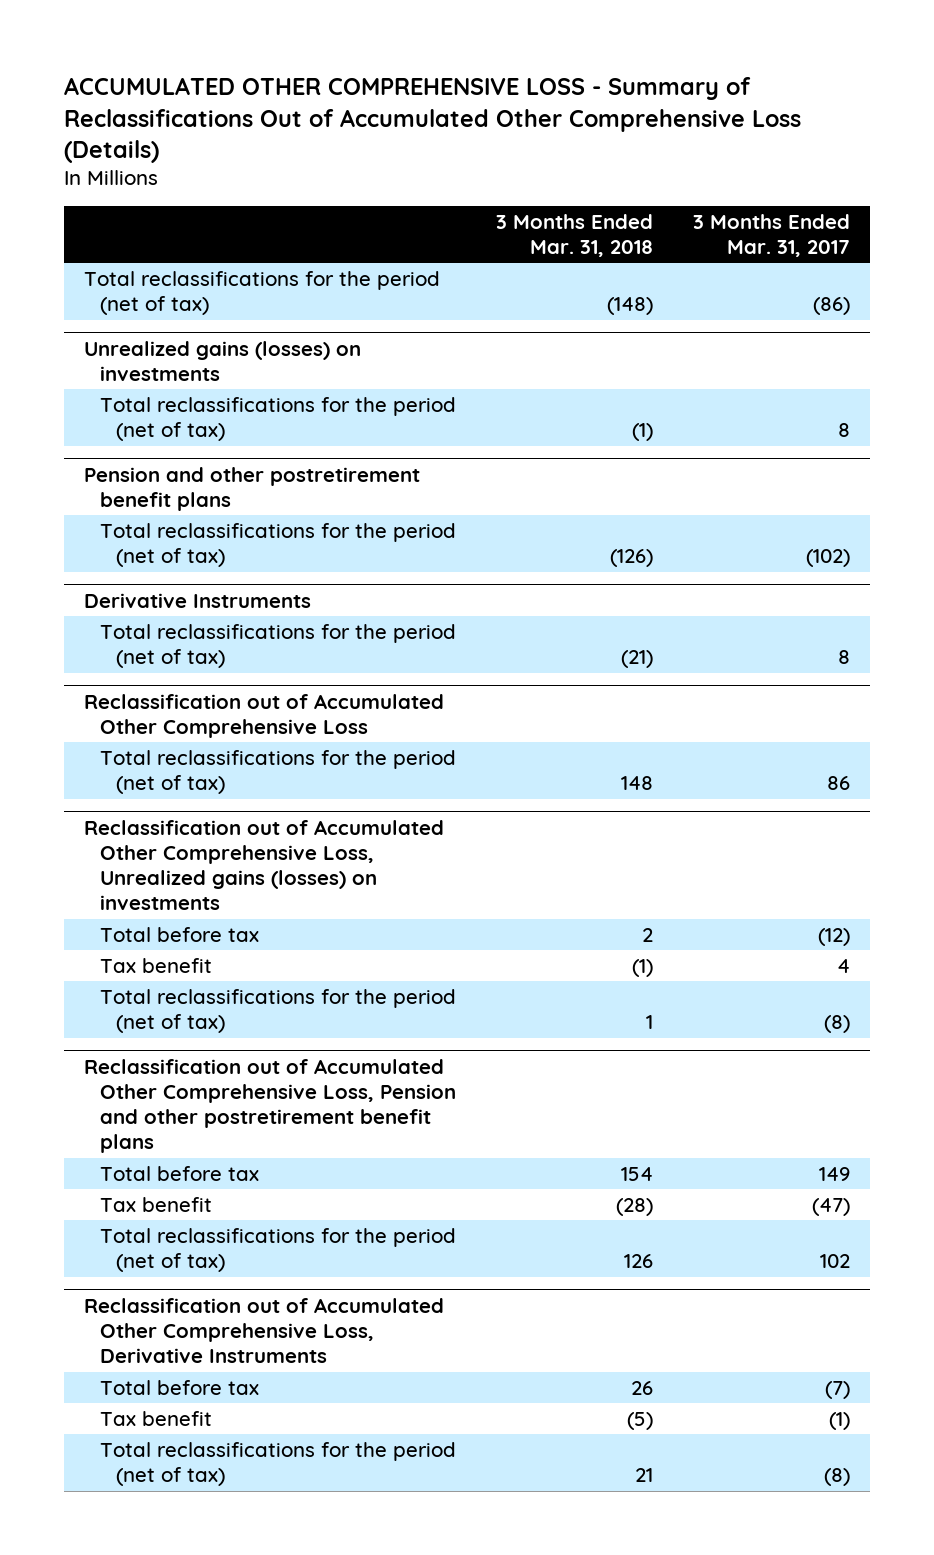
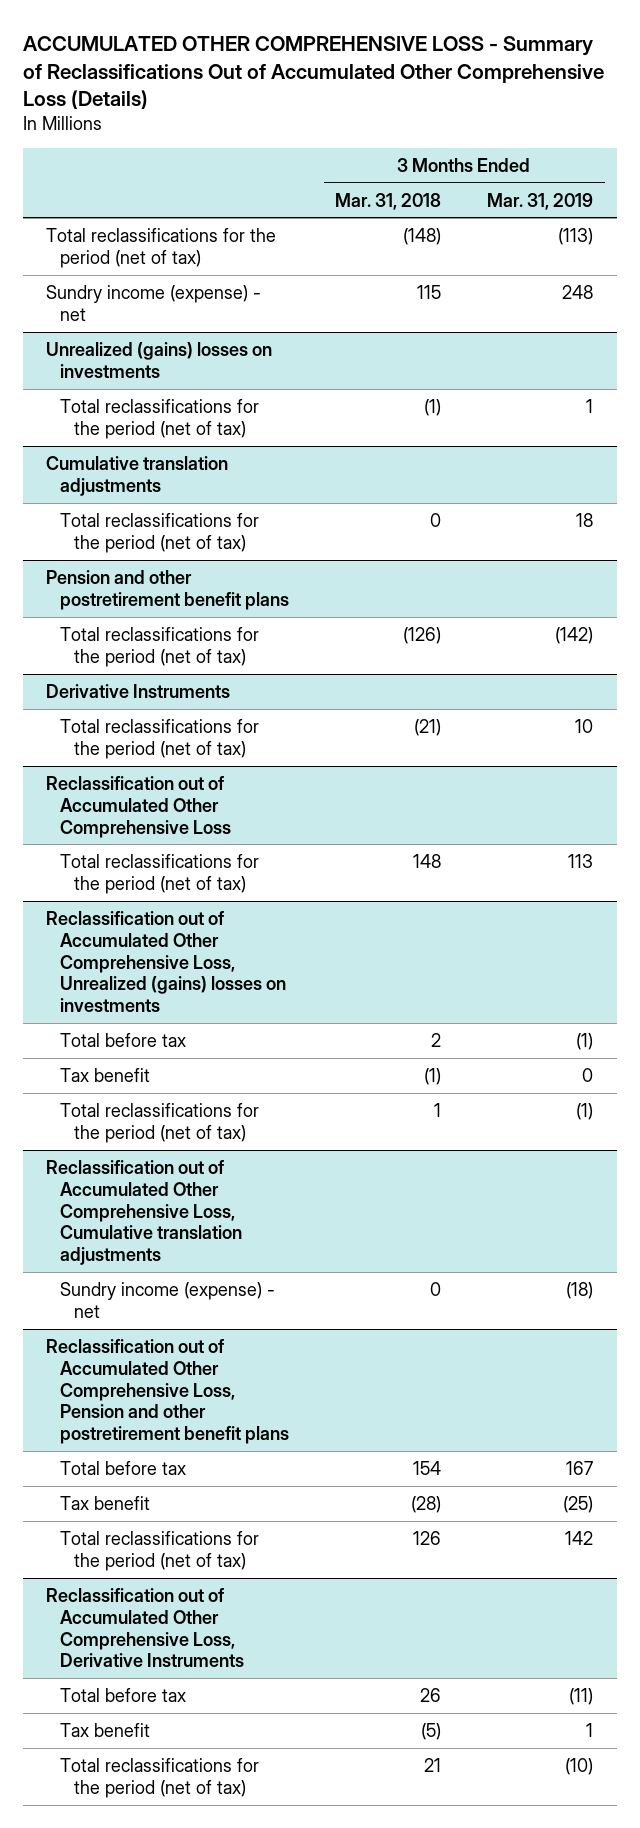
[693,213,851,257] 3 Months Ended Mar. 31, 2017 -> none
none -> [487,192,594,210] Mar. 31, 2019
none -> [46,284,262,321] Sundry income (expense) - net
[83,340,361,381] Unrealized gains (losses) on investments -> [46,341,273,378] Unrealized (gains) losses on investments
none -> [46,455,229,496] Cumulative translation adjustments
none -> [60,512,260,553] Total reclassifications for the period (net of tax)
[83,819,444,911] Reclassification out of Accumulated Other Comprehensive Loss, Unrealized gains (losses) on investments -> [46,910,287,1013] Reclassification out of Accumulated Other Comprehensive Loss, Unrealized (gains) losses on investments
none -> [46,1159,243,1266] Reclassification out of Accumulated Other Comprehensive Loss, Cumulative translation adjustments
none -> [60,1281,276,1318] Sundry income (expense) - net

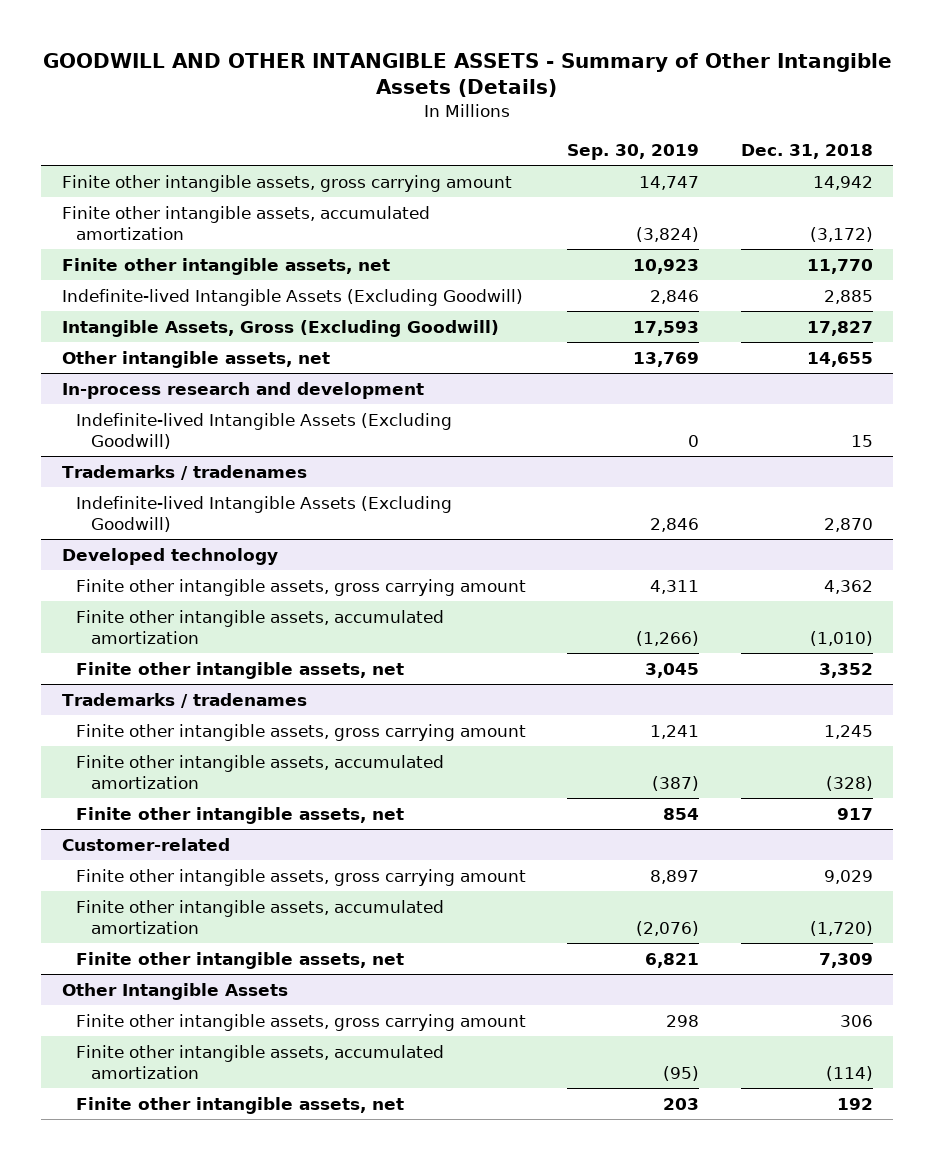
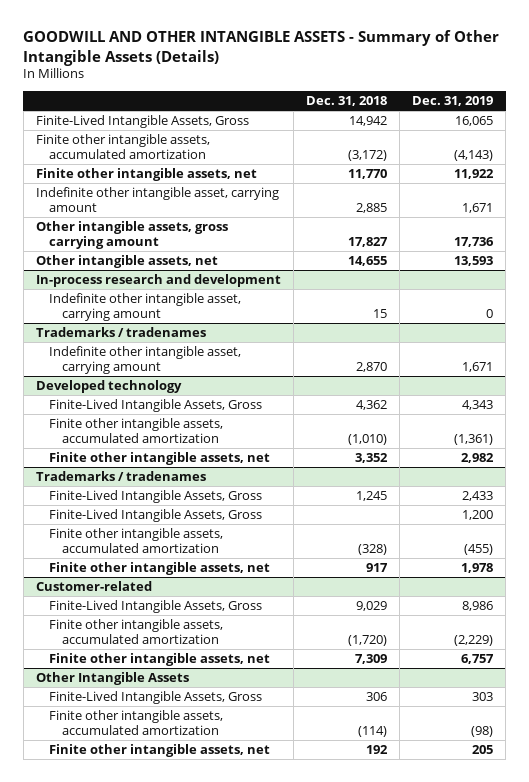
[567,144,700,161] Sep. 30, 2019 -> none
none -> [411,95,493,106] Dec. 31, 2019
[61,174,512,192] Finite other intangible assets, gross carrying amount -> [35,115,249,129] Finite-Lived Intangible Assets, Gross
[61,288,523,306] Indefinite-lived Intangible Assets (Excluding Goodwill) -> [35,187,279,213] Indefinite other intangible asset, carrying amount
[61,319,499,337] Intangible Assets, Gross (Excluding Goodwill) -> [35,221,228,250] Other intangible assets, gross carrying amount
[76,412,453,450] Indefinite-lived Intangible Assets (Excluding Goodwill) -> [48,293,241,322] Indefinite other intangible asset, carrying amount
[76,495,453,533] Indefinite-lived Intangible Assets (Excluding Goodwill) -> [48,346,241,375] Indefinite other intangible asset, carrying amount
[76,578,527,596] Finite other intangible assets, gross carrying amount -> [48,399,262,413] Finite-Lived Intangible Assets, Gross
[76,723,527,741] Finite other intangible assets, gross carrying amount -> [48,490,262,504] Finite-Lived Intangible Assets, Gross
none -> [48,509,262,523] Finite-Lived Intangible Assets, Gross
[76,868,527,886] Finite other intangible assets, gross carrying amount -> [48,600,262,614] Finite-Lived Intangible Assets, Gross
[76,1013,527,1031] Finite other intangible assets, gross carrying amount -> [48,691,262,705] Finite-Lived Intangible Assets, Gross

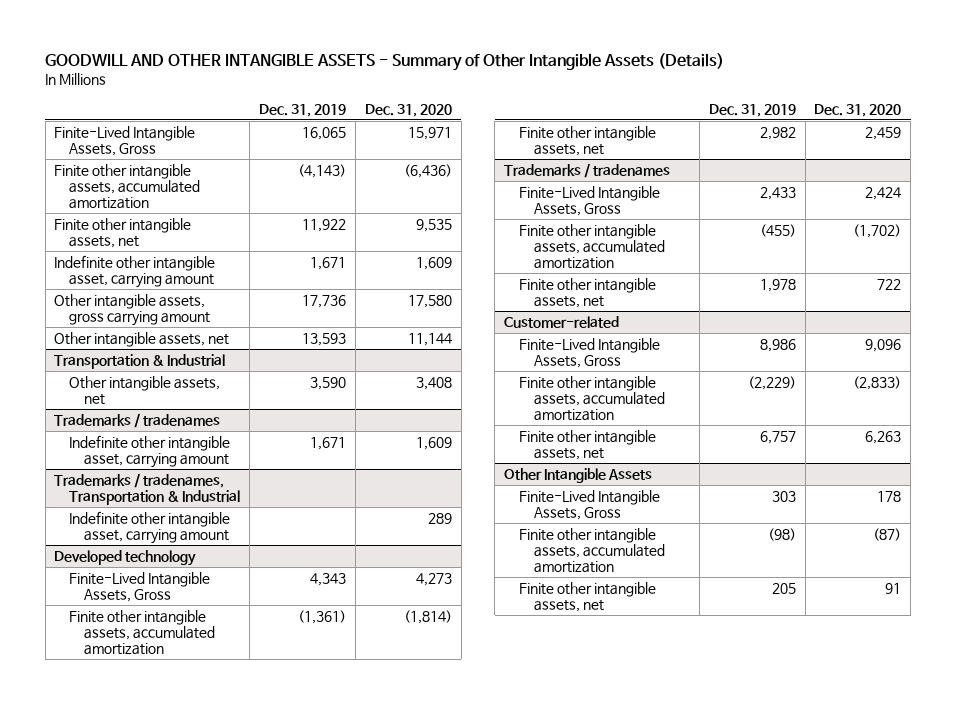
[305,95,387,106] Dec. 31, 2018 -> none
none -> [364,103,452,117] Dec. 31, 2020
[35,274,281,288] In-process research and development -> none
[48,293,241,322] Indefinite other intangible asset, carrying amount -> none
none -> [54,353,226,369] Transportation & Industrial
none -> [69,375,221,405] Other intangible assets, net
none -> [54,472,241,505] Trademarks / tradenames, Transportation & Industrial
none -> [69,510,231,544] Indefinite other intangible asset, carrying amount
[48,509,262,523] Finite-Lived Intangible Assets, Gross -> none

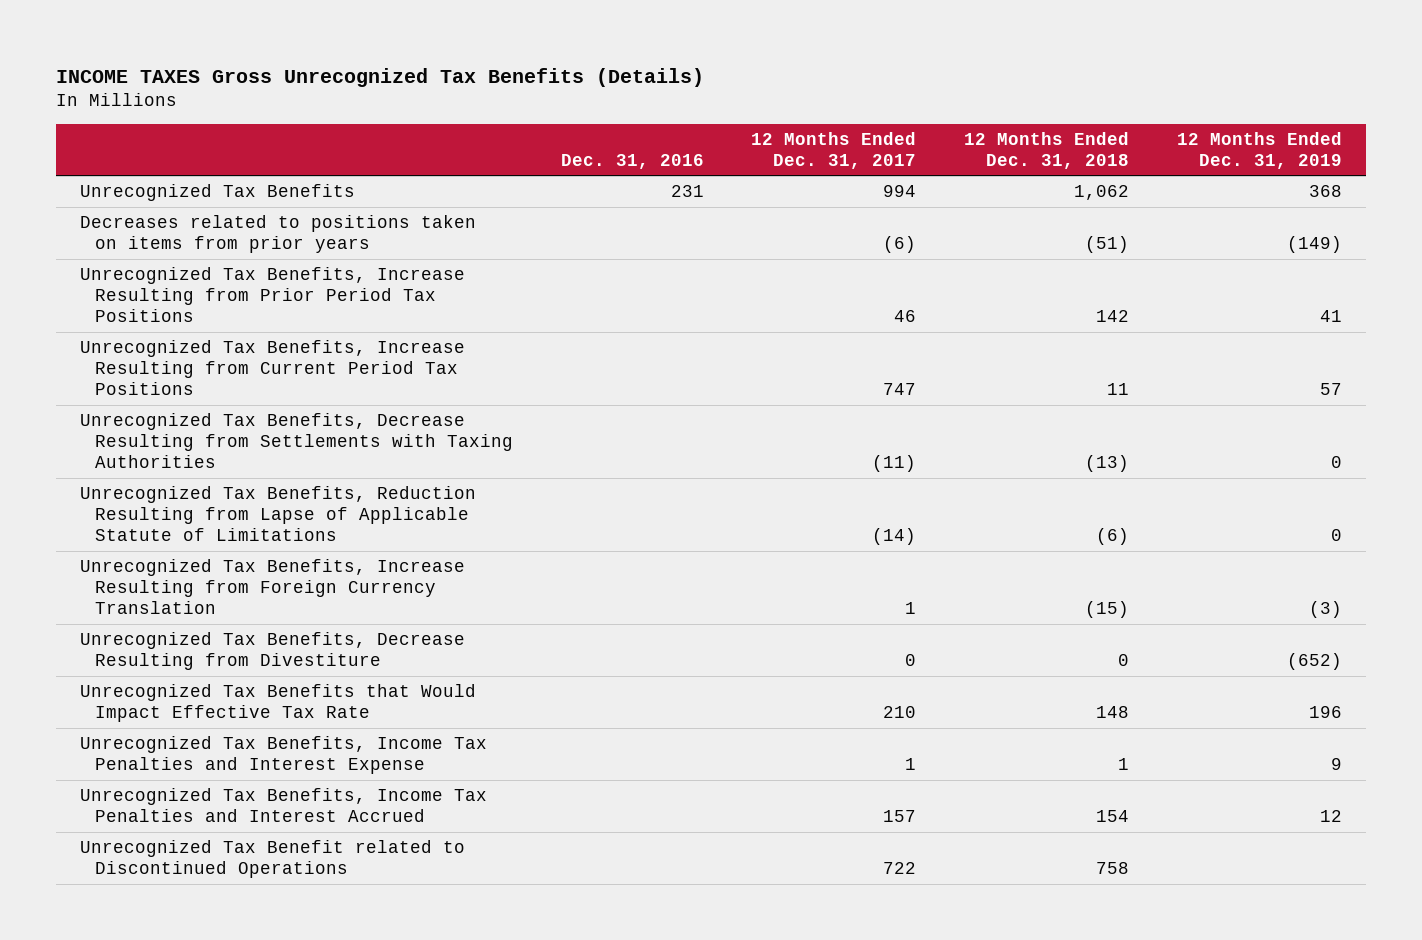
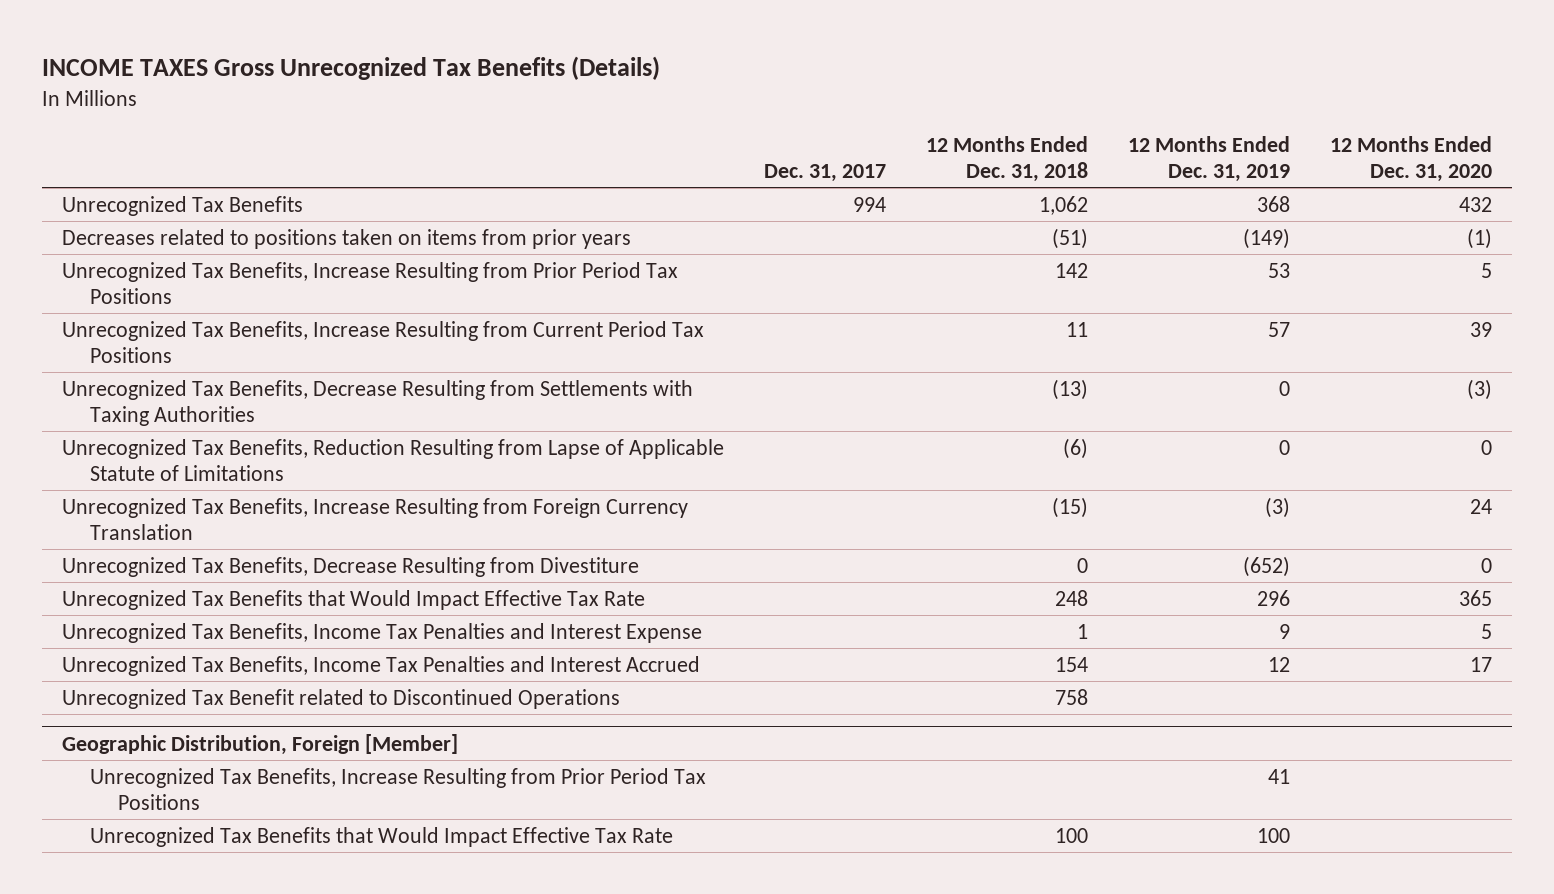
[560,153,704,169] Dec. 31, 2016 -> none
[751,131,917,169] 12 Months Ended Dec. 31, 2017 -> none
none -> [764,163,887,182] Dec. 31, 2017
none -> [1329,135,1492,182] 12 Months Ended Dec. 31, 2020
[1320,310,1343,323] 41 -> [1267,262,1290,278] 53
[1096,706,1130,719] 148 -> [1055,589,1089,606] 248
[1309,706,1343,719] 196 -> [1256,589,1290,606] 296
none -> [62,733,459,755] Geographic Distribution, Foreign [Member]
none -> [90,767,707,810] Unrecognized Tax Benefits, Increase Resulting from Prior Period Tax Positions
none -> [90,826,674,847] Unrecognized Tax Benefits that Would Impact Effective Tax Rate

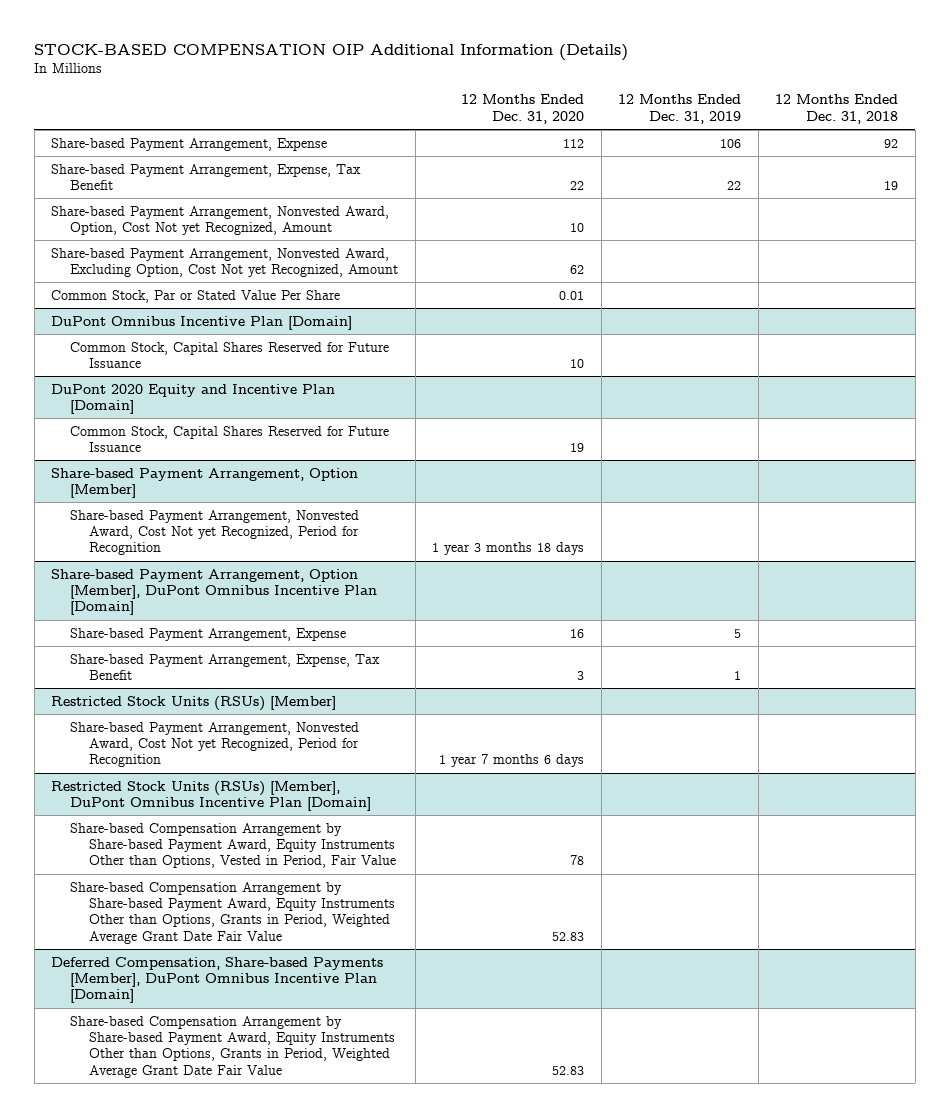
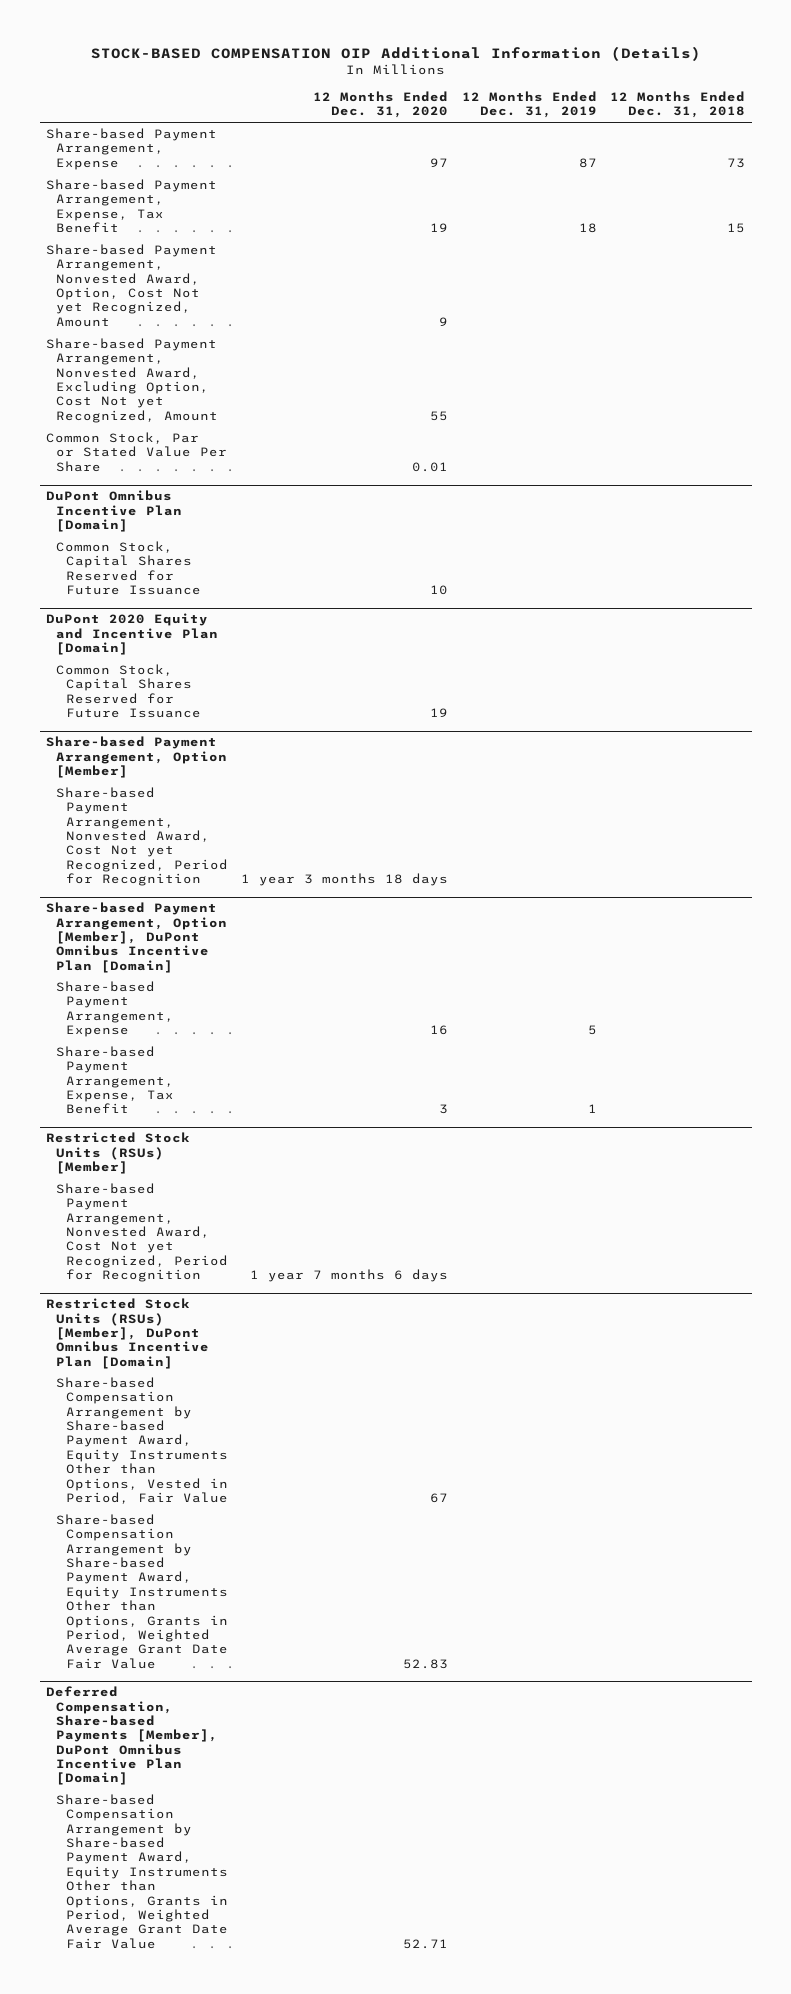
[563,138,585,148] 112 -> [430,157,449,167] 97
[720,138,742,148] 106 -> [578,157,597,168] 87
[884,138,899,148] 92 -> [726,157,745,168] 73
[570,180,585,190] 22 -> [430,223,449,233] 19
[727,180,742,190] 22 -> [578,223,597,234] 18
[884,180,899,190] 19 -> [726,223,745,234] 15
[570,222,585,232] 10 -> [439,316,449,326] 9
[570,264,585,274] 62 -> [430,410,449,421] 55
[570,855,585,866] 78 -> [430,1492,449,1503] 67
[552,1065,585,1075] 52.83 -> [403,1938,449,1949] 52.71

